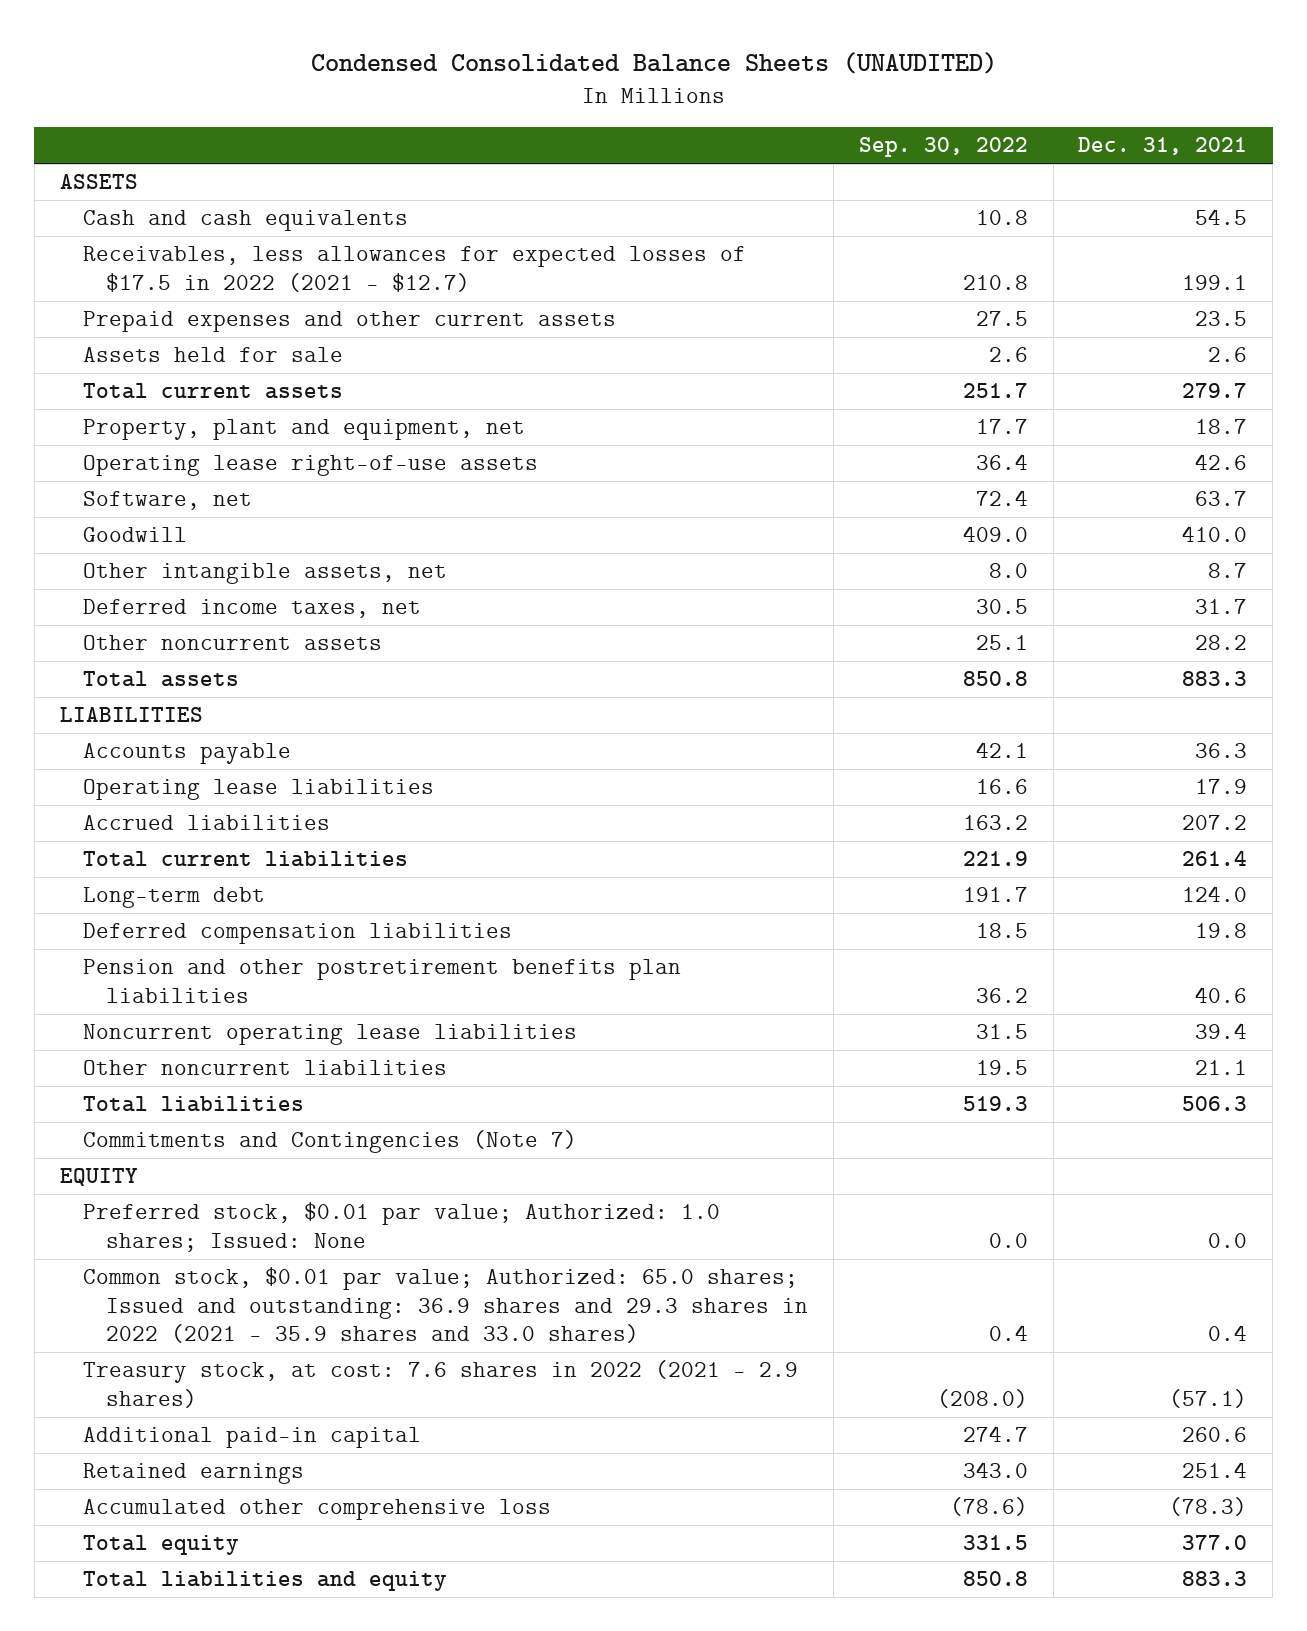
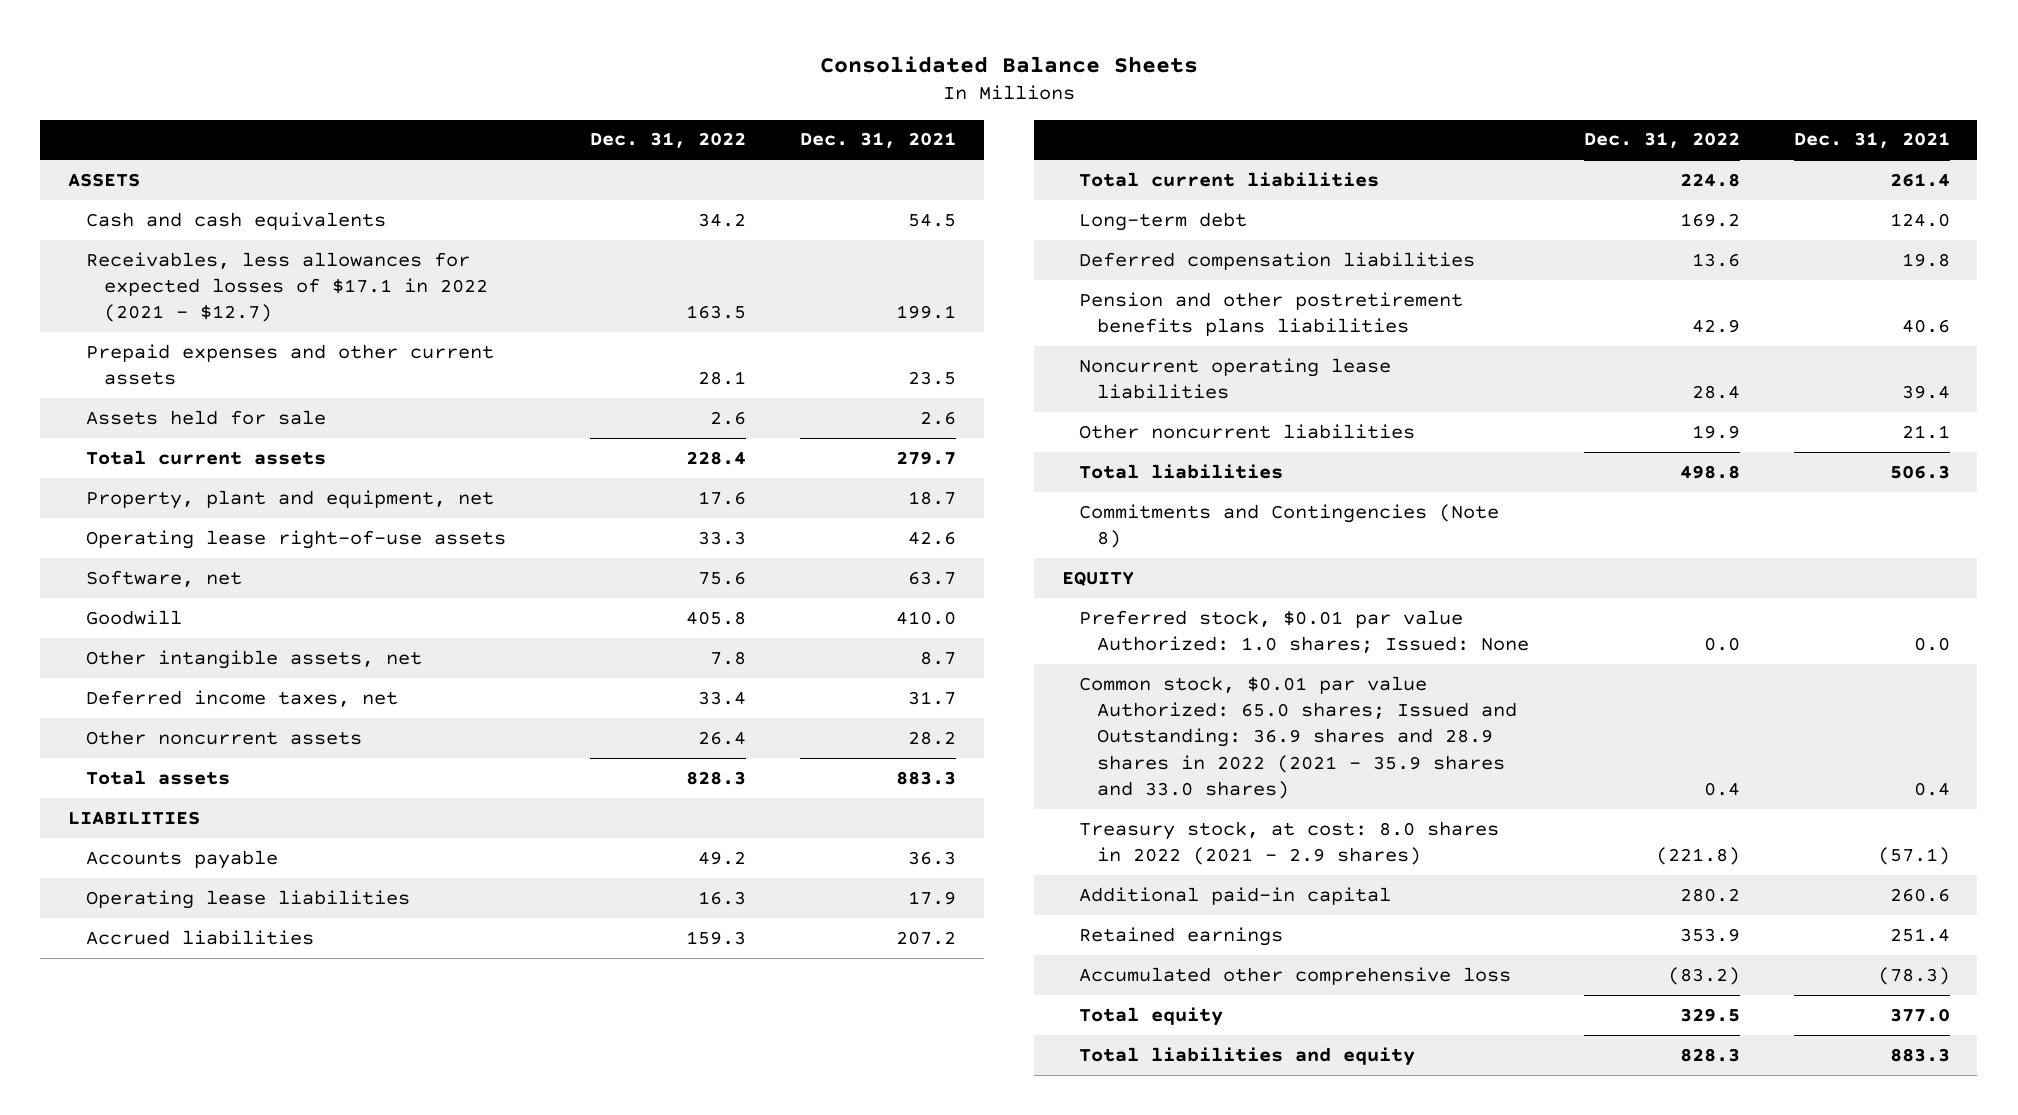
[310,52,997,75] Condensed Consolidated Balance Sheets (UNAUDITED) -> [819,55,1198,73] Consolidated Balance Sheets
[858,137,1028,158] Sep. 30, 2022 -> none
none -> [590,132,747,149] Dec. 31, 2022
[82,246,746,292] Receivables, less allowances for expected losses of $17.5 in 2022 (2021 - $12.7) -> [85,251,488,323] Receivables, less allowances for expected losses of $17.1 in 2022 (2021 - $12.7)
[82,959,681,1003] Pension and other postretirement benefits plan liabilities -> [1079,291,1464,337] Pension and other postretirement benefits plans liabilities
[82,1130,577,1154] Commitments and Contingencies (Note 7) -> [1079,503,1500,549] Commitments and Contingencies (Note 8)
[82,1202,720,1252] Preferred stock, $0.01 par value; Authorized: 1.0 shares; Issued: None -> [1079,609,1530,654] Preferred stock, $0.01 par value Authorized: 1.0 shares; Issued: None
[82,1267,808,1344] Common stock, $0.01 par value; Authorized: 65.0 shares; Issued and outstanding: 36.9 shares and 29.3 shares in 2022 (2021 - 35.9 shares and 33.0 shares) -> [1079,675,1518,799] Common stock, $0.01 par value Authorized: 65.0 shares; Issued and Outstanding: 36.9 shares and 28.9 shares in 2022 (2021 - 35.9 shares and 33.0 shares)
[82,1360,798,1408] Treasury stock, at cost: 7.6 shares in 2022 (2021 - 2.9 shares) -> [1079,820,1500,866] Treasury stock, at cost: 8.0 shares in 2022 (2021 - 2.9 shares)

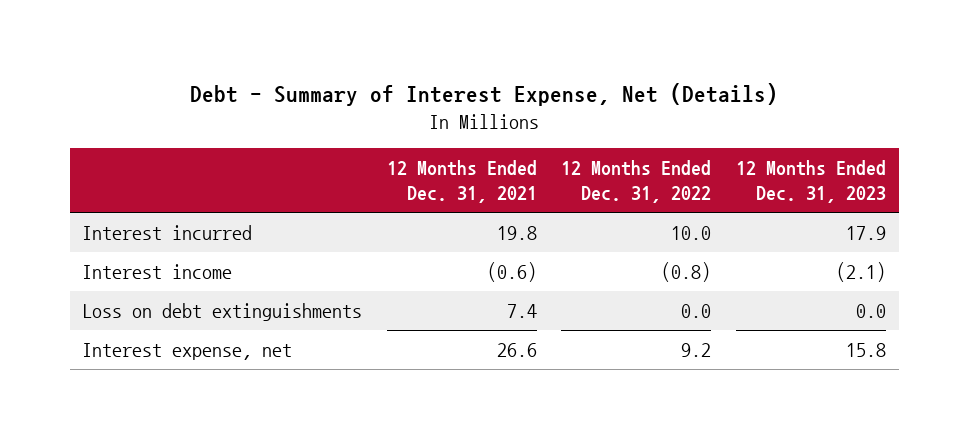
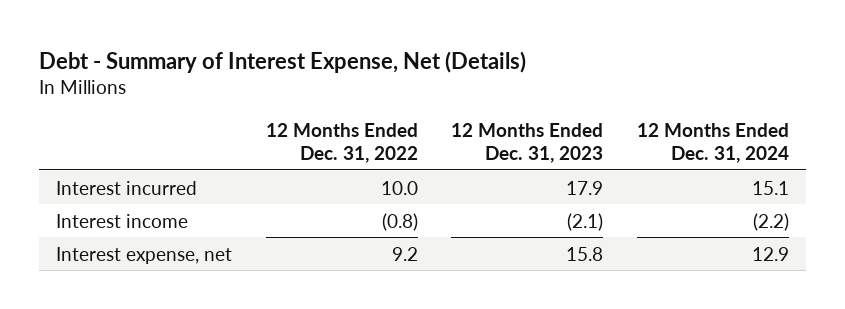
[386,159,537,204] 12 Months Ended Dec. 31, 2021 -> none
none -> [636,122,789,163] 12 Months Ended Dec. 31, 2024
[82,302,363,321] Loss on debt extinguishments -> none

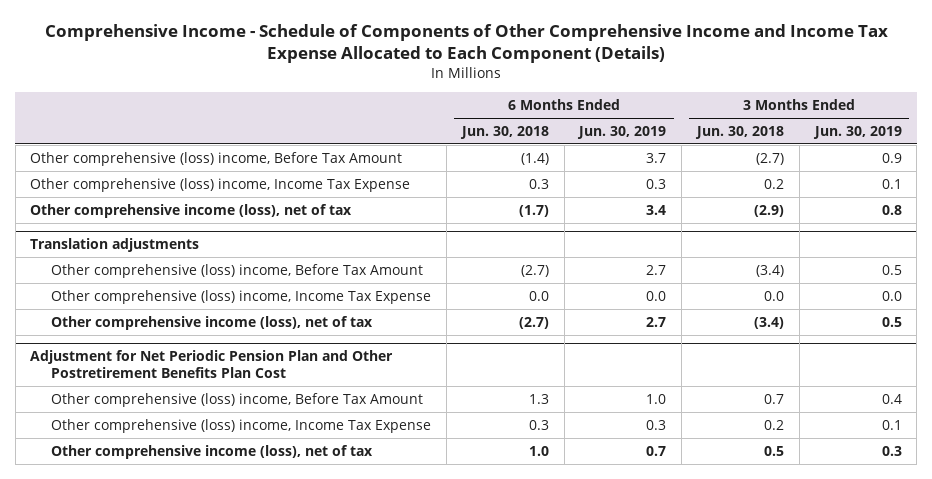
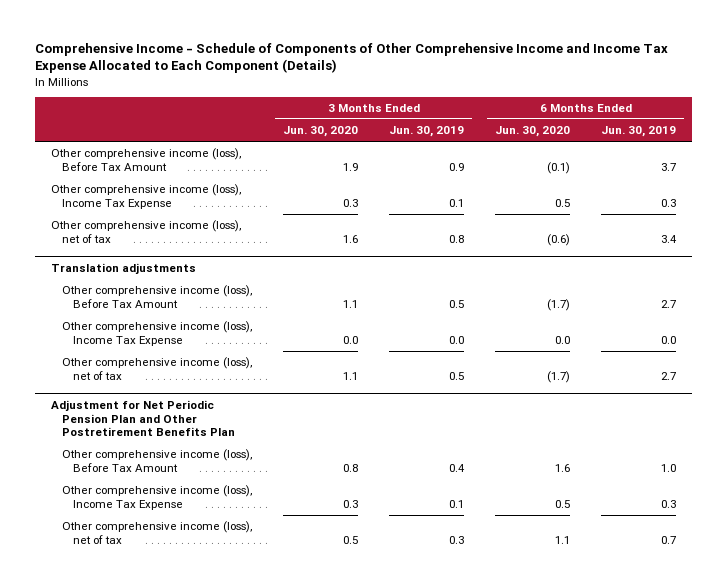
[459,126,549,140] Jun. 30, 2018 -> none
[694,126,784,140] Jun. 30, 2018 -> none
none -> [283,126,359,138] Jun. 30, 2020
none -> [495,126,571,138] Jun. 30, 2020
[30,151,403,166] Other comprehensive (loss) income, Before Tax Amount -> [50,148,241,171] Other comprehensive income (loss), Before Tax Amount
[30,177,411,192] Other comprehensive (loss) income, Income Tax Expense -> [50,184,241,209] Other comprehensive income (loss), Income Tax Expense
[51,263,424,278] Other comprehensive (loss) income, Before Tax Amount -> [62,285,253,308] Other comprehensive income (loss), Before Tax Amount
[51,289,432,304] Other comprehensive (loss) income, Income Tax Expense -> [62,321,253,346] Other comprehensive income (loss), Income Tax Expense
[30,350,394,378] Adjustment for Net Periodic Pension Plan and Other Postretirement Benefits Plan Cost -> [50,399,236,437] Adjustment for Net Periodic Pension Plan and Other Postretirement Benefits Plan
[51,392,424,407] Other comprehensive (loss) income, Before Tax Amount -> [62,449,253,472] Other comprehensive income (loss), Before Tax Amount
[51,418,432,433] Other comprehensive (loss) income, Income Tax Expense -> [62,485,253,510] Other comprehensive income (loss), Income Tax Expense

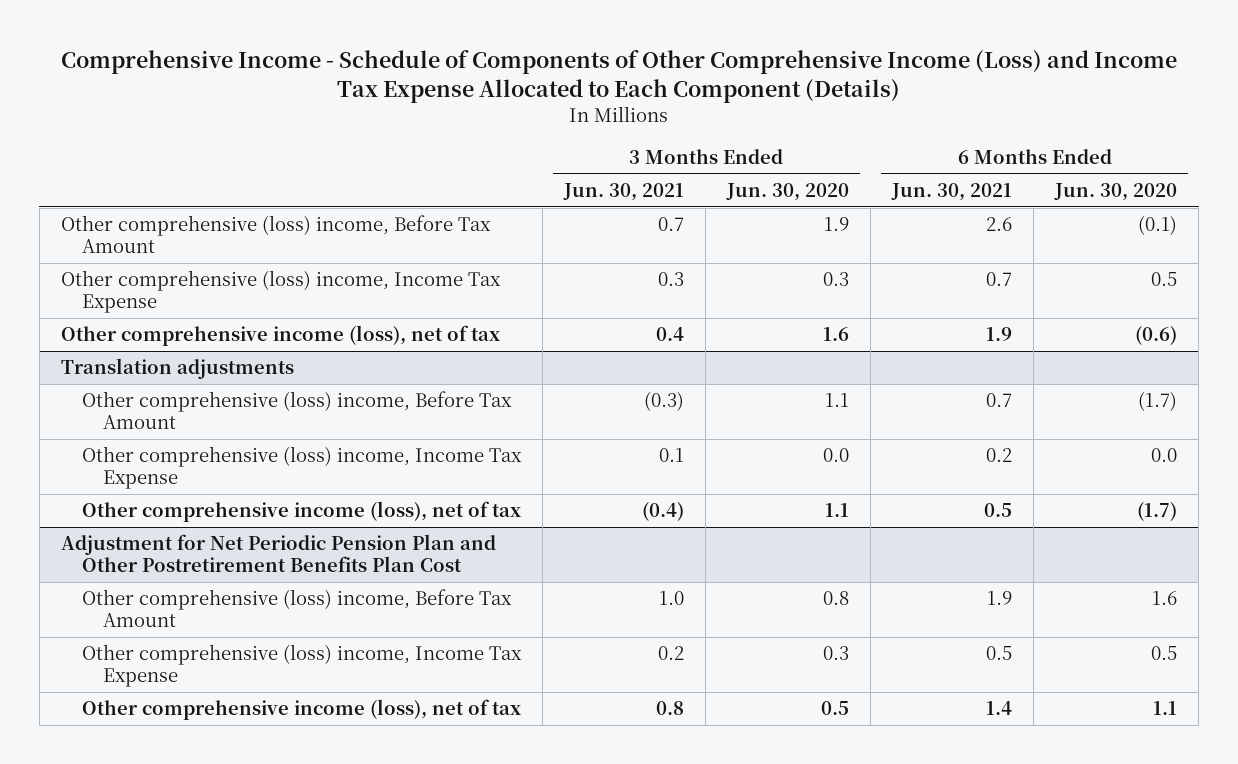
[35,42,669,74] Comprehensive Income - Schedule of Components of Other Comprehensive Income and Income Tax Expense Allocated to Each Component (Details) -> [60,50,1177,104] Comprehensive Income - Schedule of Components of Other Comprehensive Income (Loss) and Income Tax Expense Allocated to Each Component (Details)
[389,126,465,138] Jun. 30, 2019 -> none
[601,126,677,138] Jun. 30, 2019 -> none
none -> [562,183,684,202] Jun. 30, 2021
none -> [891,183,1013,202] Jun. 30, 2021
[50,148,241,171] Other comprehensive income (loss), Before Tax Amount -> [60,215,491,254] Other comprehensive (loss) income, Before Tax Amount
[50,184,241,209] Other comprehensive income (loss), Income Tax Expense -> [60,270,501,314] Other comprehensive (loss) income, Income Tax Expense
[62,285,253,308] Other comprehensive income (loss), Before Tax Amount -> [81,391,512,430] Other comprehensive (loss) income, Before Tax Amount
[62,321,253,346] Other comprehensive income (loss), Income Tax Expense -> [81,446,522,490] Other comprehensive (loss) income, Income Tax Expense
[50,399,236,437] Adjustment for Net Periodic Pension Plan and Other Postretirement Benefits Plan -> [60,534,496,573] Adjustment for Net Periodic Pension Plan and Other Postretirement Benefits Plan Cost
[62,449,253,472] Other comprehensive income (loss), Before Tax Amount -> [81,589,512,628] Other comprehensive (loss) income, Before Tax Amount
[62,485,253,510] Other comprehensive income (loss), Income Tax Expense -> [81,644,522,688] Other comprehensive (loss) income, Income Tax Expense

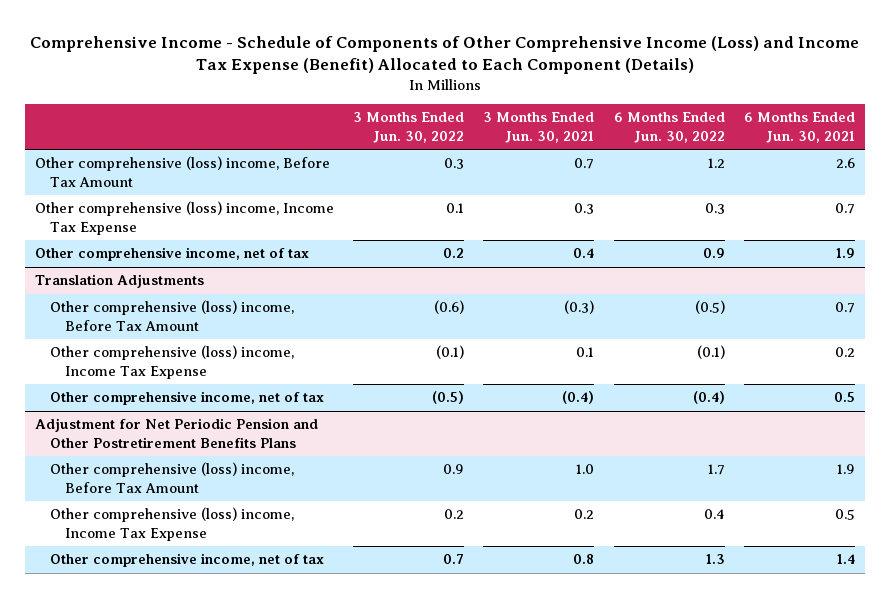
[60,50,1177,104] Comprehensive Income - Schedule of Components of Other Comprehensive Income (Loss) and Income Tax Expense Allocated to Each Component (Details) -> [29,35,859,75] Comprehensive Income - Schedule of Components of Other Comprehensive Income (Loss) and Income Tax Expense (Benefit) Allocated to Each Component (Details)
[725,183,849,202] Jun. 30, 2020 -> none
[1054,183,1178,202] Jun. 30, 2020 -> none
none -> [353,112,465,143] 3 Months Ended Jun. 30, 2022
none -> [613,112,725,143] 6 Months Ended Jun. 30, 2022
[60,325,500,347] Other comprehensive income (loss), net of tax -> [34,247,309,262] Other comprehensive income, net of tax
[60,358,294,380] Translation adjustments -> [34,274,204,289] Translation Adjustments
[81,501,521,523] Other comprehensive income (loss), net of tax -> [49,391,324,406] Other comprehensive income, net of tax
[60,534,496,573] Adjustment for Net Periodic Pension Plan and Other Postretirement Benefits Plan Cost -> [34,418,318,448] Adjustment for Net Periodic Pension and Other Postretirement Benefits Plans
[81,699,521,721] Other comprehensive income (loss), net of tax -> [49,553,324,568] Other comprehensive income, net of tax

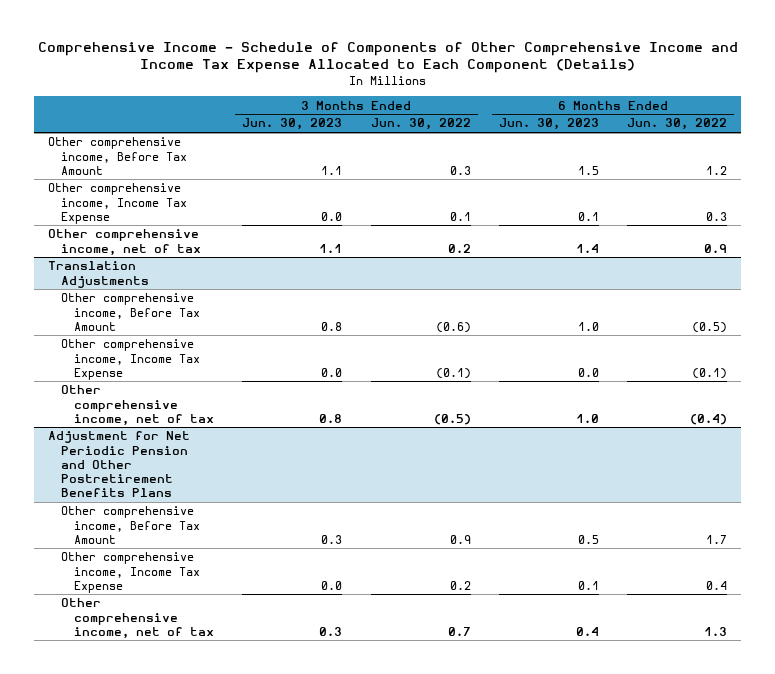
[29,35,859,75] Comprehensive Income - Schedule of Components of Other Comprehensive Income (Loss) and Income Tax Expense (Benefit) Allocated to Each Component (Details) -> [37,41,738,74] Comprehensive Income - Schedule of Components of Other Comprehensive Income and Income Tax Expense Allocated to Each Component (Details)
[483,112,595,143] 3 Months Ended Jun. 30, 2021 -> none
[743,112,855,143] 6 Months Ended Jun. 30, 2021 -> none
none -> [242,118,343,131] Jun. 30, 2023
none -> [498,118,599,131] Jun. 30, 2023
[34,156,330,187] Other comprehensive (loss) income, Before Tax Amount -> [48,137,188,175] Other comprehensive income, Before Tax Amount
[34,201,334,235] Other comprehensive (loss) income, Income Tax Expense -> [48,183,188,224] Other comprehensive income, Income Tax Expense
[49,300,294,331] Other comprehensive (loss) income, Before Tax Amount -> [61,293,200,331] Other comprehensive income, Before Tax Amount
[49,345,294,379] Other comprehensive (loss) income, Income Tax Expense -> [61,339,200,380] Other comprehensive income, Income Tax Expense
[49,462,294,493] Other comprehensive (loss) income, Before Tax Amount -> [61,506,200,544] Other comprehensive income, Before Tax Amount
[49,507,294,541] Other comprehensive (loss) income, Income Tax Expense -> [61,552,200,593] Other comprehensive income, Income Tax Expense

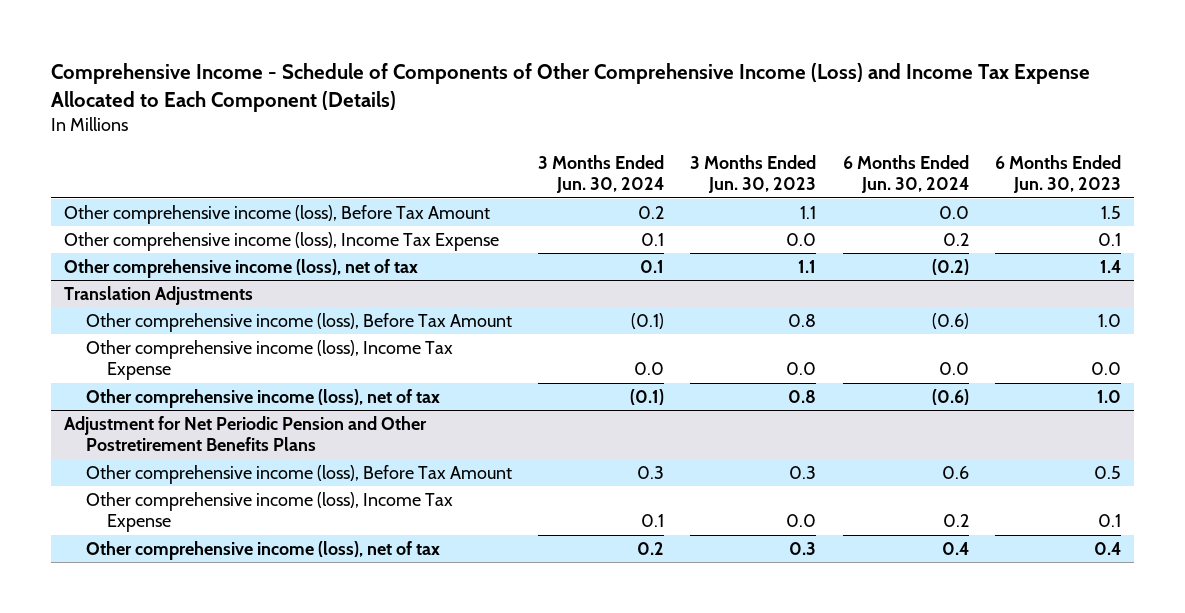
[37,41,738,74] Comprehensive Income - Schedule of Components of Other Comprehensive Income and Income Tax Expense Allocated to Each Component (Details) -> [50,62,1090,112] Comprehensive Income - Schedule of Components of Other Comprehensive Income (Loss) and Income Tax Expense Allocated to Each Component (Details)
[370,118,471,131] Jun. 30, 2022 -> none
[627,118,728,131] Jun. 30, 2022 -> none
none -> [538,154,665,194] 3 Months Ended Jun. 30, 2024
none -> [842,154,969,194] 6 Months Ended Jun. 30, 2024
[48,137,188,175] Other comprehensive income, Before Tax Amount -> [64,204,491,224] Other comprehensive income (loss), Before Tax Amount
[48,183,188,224] Other comprehensive income, Income Tax Expense -> [64,231,500,251] Other comprehensive income (loss), Income Tax Expense
[48,229,202,256] Other comprehensive income, net of tax -> [64,258,419,278] Other comprehensive income (loss), net of tax
[61,293,200,331] Other comprehensive income, Before Tax Amount -> [85,312,512,332] Other comprehensive income (loss), Before Tax Amount
[61,339,200,380] Other comprehensive income, Income Tax Expense -> [85,339,453,381] Other comprehensive income (loss), Income Tax Expense
[61,385,214,426] Other comprehensive income, net of tax -> [85,388,440,408] Other comprehensive income (loss), net of tax
[61,506,200,544] Other comprehensive income, Before Tax Amount -> [85,464,512,484] Other comprehensive income (loss), Before Tax Amount
[61,552,200,593] Other comprehensive income, Income Tax Expense -> [85,491,453,533] Other comprehensive income (loss), Income Tax Expense
[61,598,214,639] Other comprehensive income, net of tax -> [85,540,440,560] Other comprehensive income (loss), net of tax

